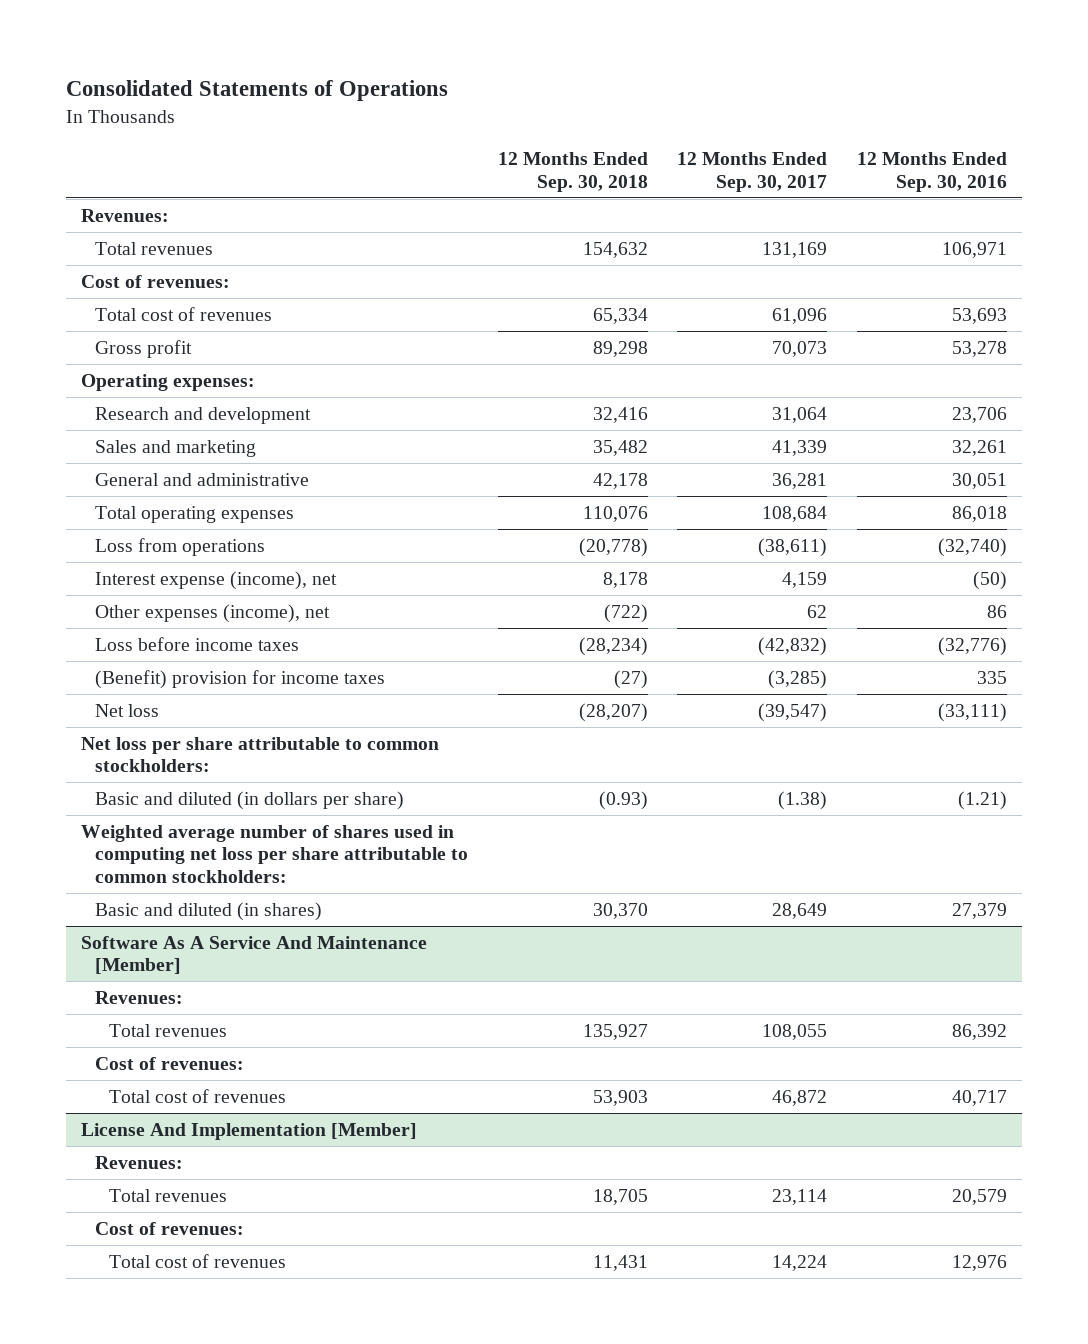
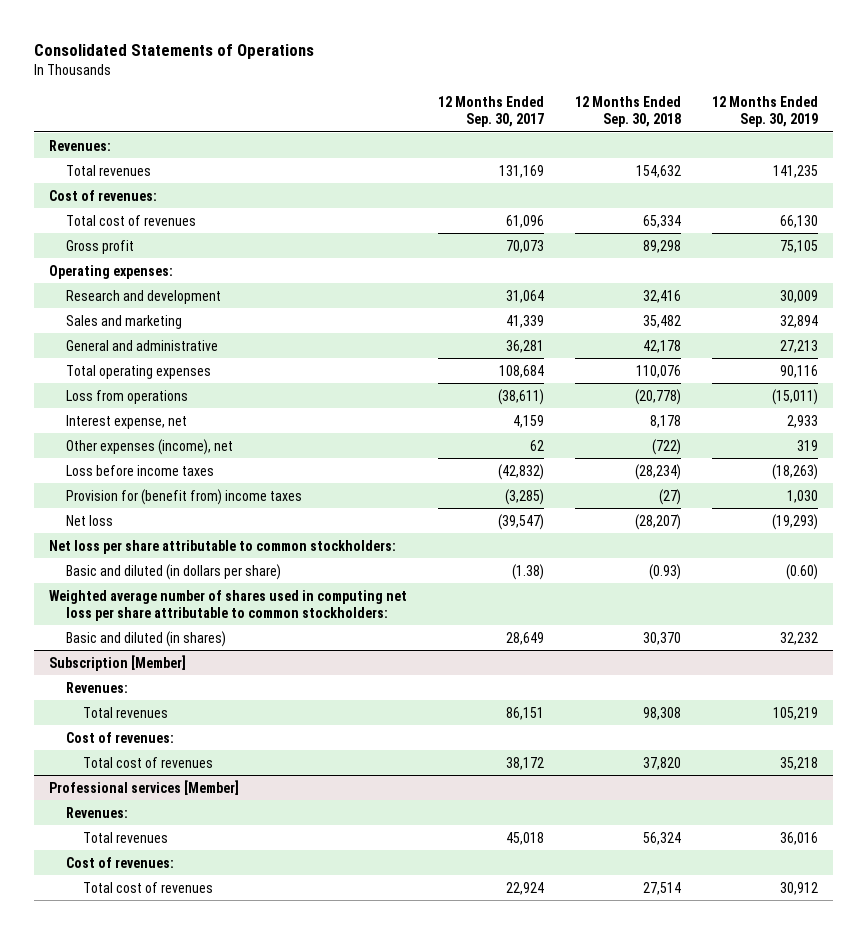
[857,152,1008,192] 12 Months Ended Sep. 30, 2016 -> none
none -> [711,96,818,128] 12 Months Ended Sep. 30, 2019
[95,570,338,590] Interest expense (income), net -> [66,414,188,429] Interest expense, net
[95,669,386,689] (Benefit) provision for income taxes -> [66,488,303,505] Provision for (benefit from) income taxes
[80,935,427,975] Software As A Service And Maintenance [Member] -> none
none -> [49,654,187,671] Subscription [Member]
[582,1023,648,1040] 135,927 -> [642,706,681,720] 98,308
[762,1023,828,1040] 108,055 -> [506,706,545,720] 86,151
[80,1122,417,1140] License And Implementation [Member] -> none
[592,1089,648,1106] 53,903 -> [642,756,681,770] 37,820
[772,1089,828,1106] 46,872 -> [506,756,545,770] 38,172
none -> [49,779,240,795] Professional services [Member]
[592,1188,648,1205] 18,705 -> [642,831,681,845] 56,324
[772,1188,828,1205] 23,114 -> [506,831,545,845] 45,018
[592,1254,648,1271] 11,431 -> [642,881,681,895] 27,514
[772,1254,828,1271] 14,224 -> [506,881,545,895] 22,924

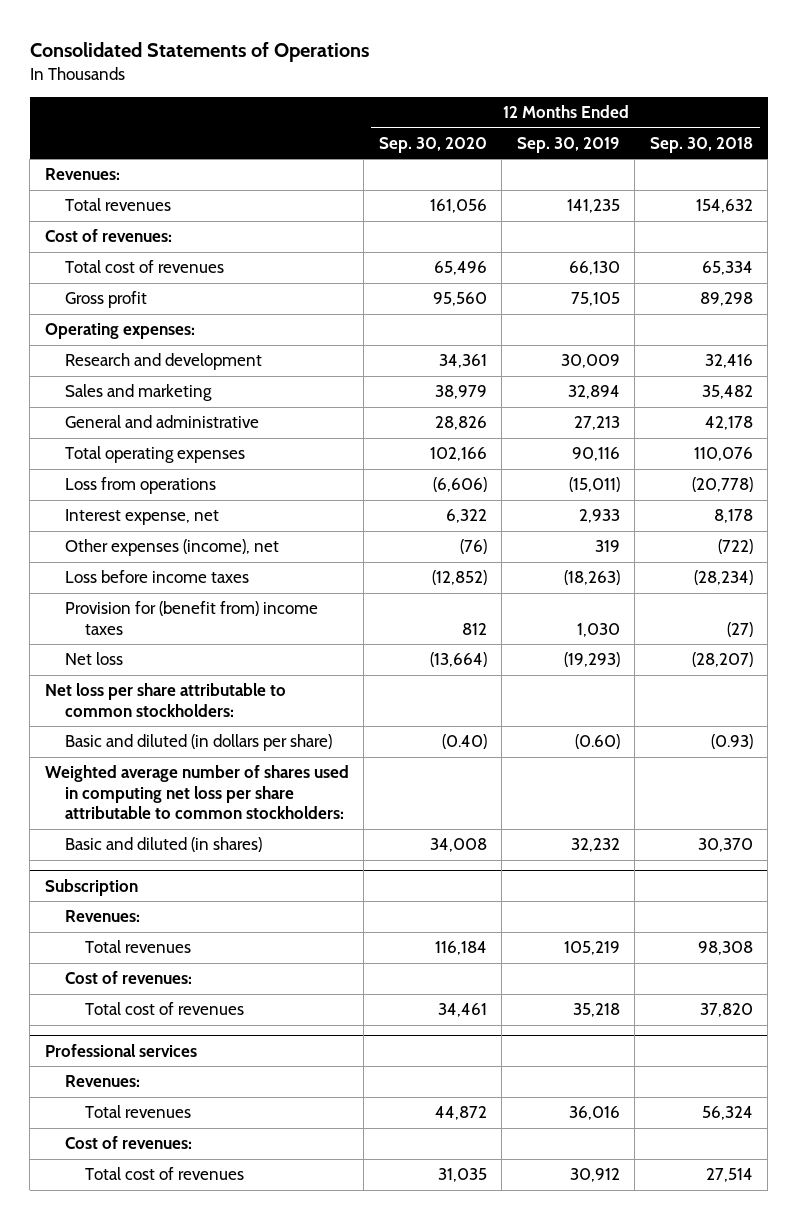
[438,96,545,128] 12 Months Ended Sep. 30, 2017 -> none
none -> [378,137,487,154] Sep. 30, 2020
[49,654,187,671] Subscription [Member] -> [44,878,138,896] Subscription
[49,779,240,795] Professional services [Member] -> [44,1043,197,1057] Professional services

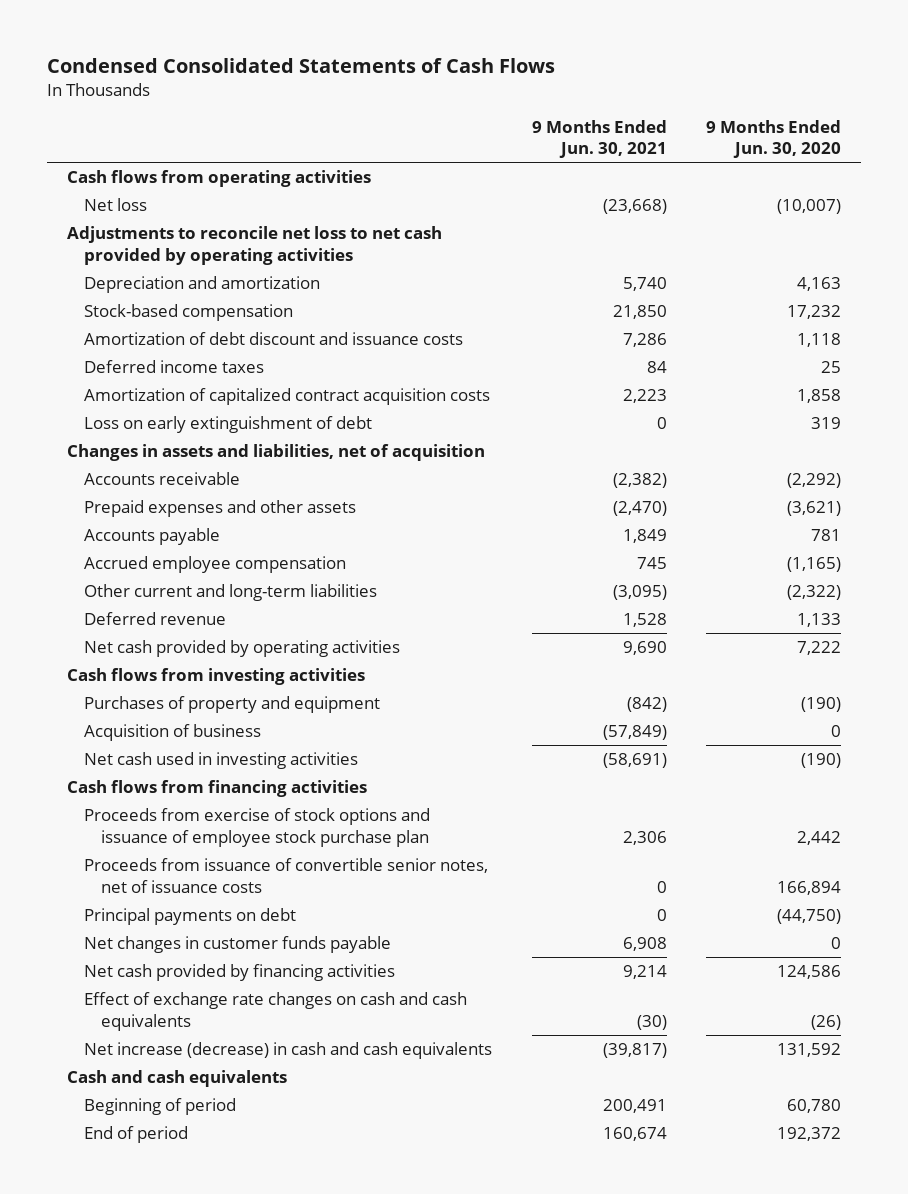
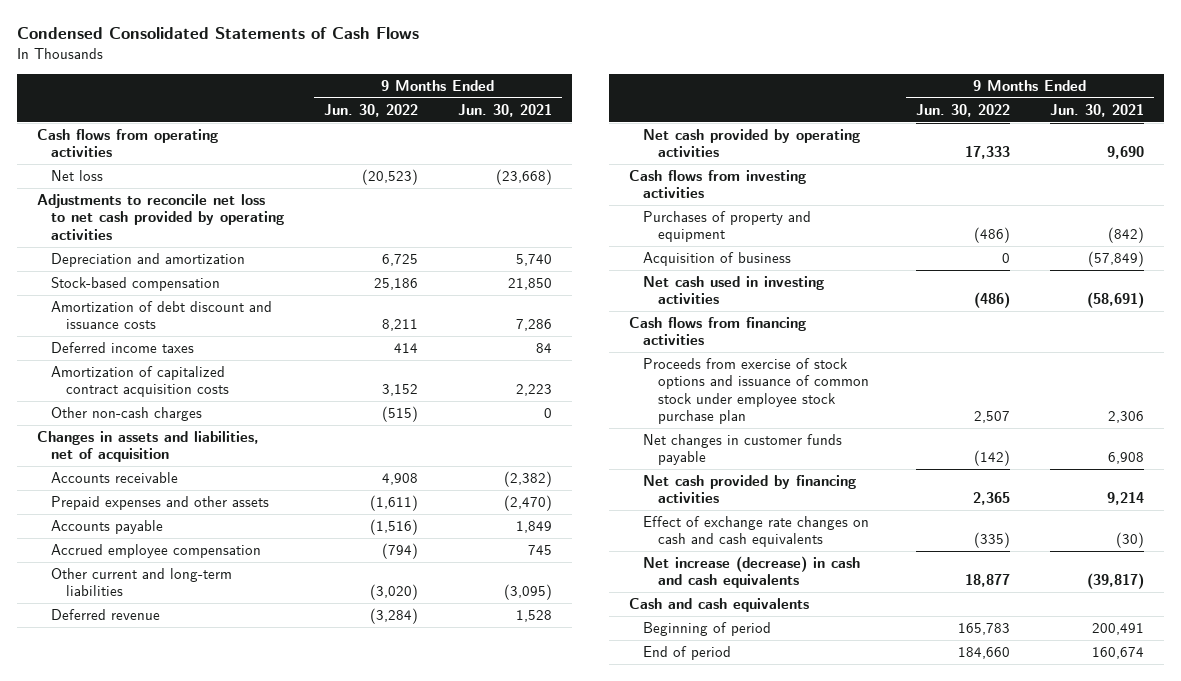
[706,119,842,159] 9 Months Ended Jun. 30, 2020 -> none
none -> [324,103,419,117] Jun. 30, 2022
[84,415,373,433] Loss on early extinguishment of debt -> none
none -> [51,407,203,422] Other non-cash charges
[84,857,489,893] Proceeds from issuance of convertible senior notes, net of issuance costs -> none
[84,907,297,925] Principal payments on debt -> none
[84,807,431,847] Proceeds from exercise of stock options and issuance of employee stock purchase plan -> [643,358,869,425] Proceeds from exercise of stock options and issuance of common stock under employee stock purchase plan

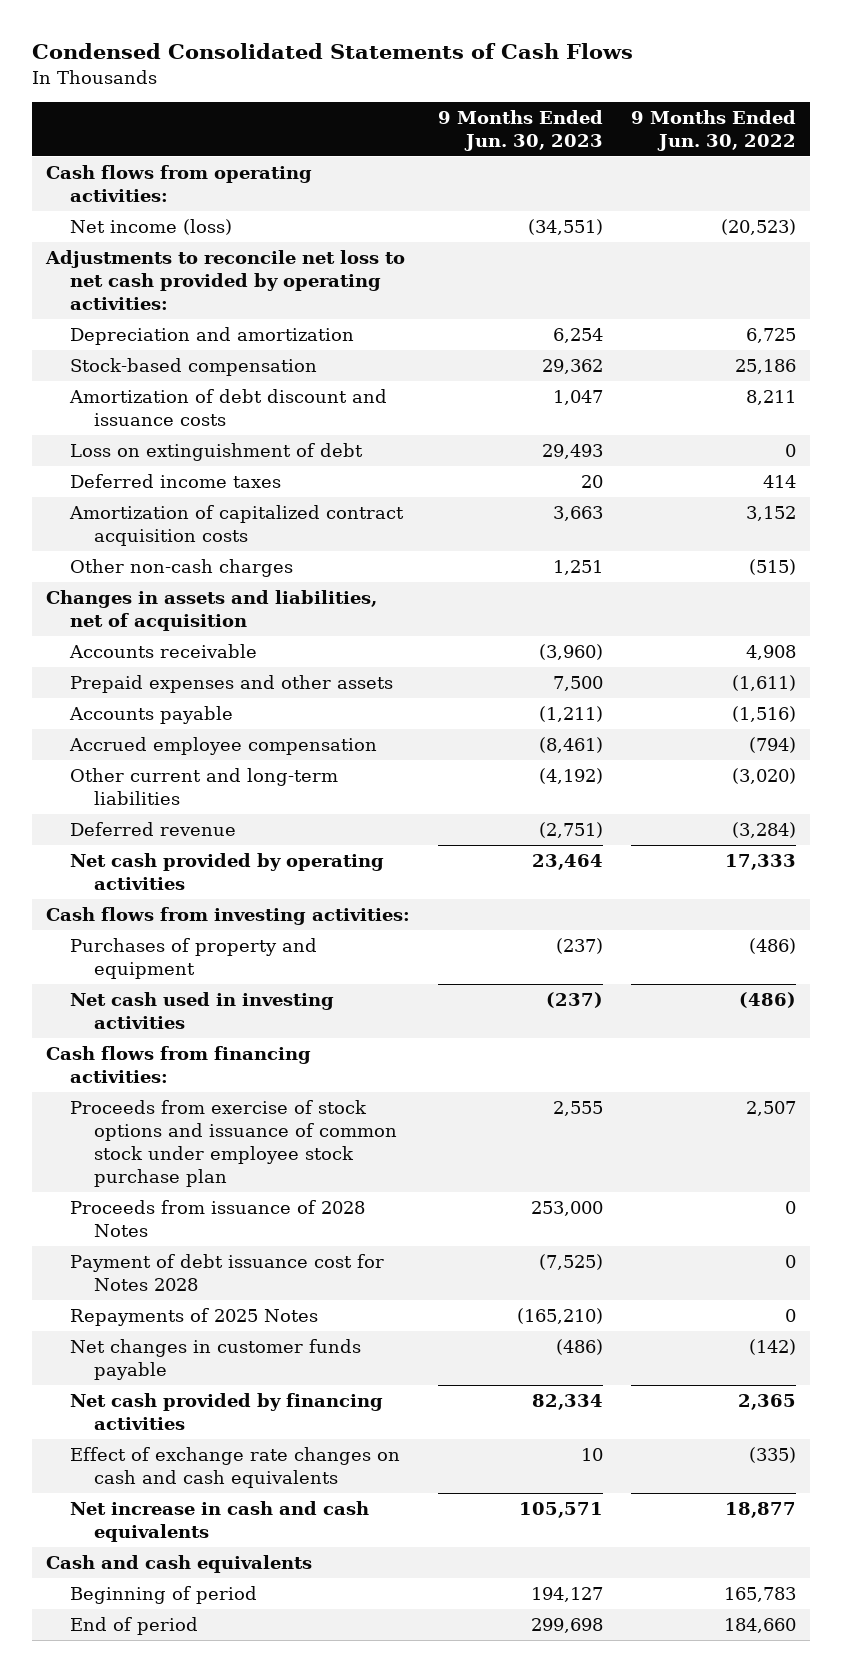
[458,103,553,117] Jun. 30, 2021 -> none
none -> [438,109,604,151] 9 Months Ended Jun. 30, 2023
[36,129,218,158] Cash flows from operating activities -> [45,165,312,203] Cash flows from operating activities:
[51,170,104,182] Net loss -> [70,219,233,236] Net income (loss)
[36,194,285,240] Adjustments to reconcile net loss to net cash provided by operating activities -> [44,250,405,311] Adjustments to reconcile net loss to net cash provided by operating activities:
none -> [70,443,364,462] Loss on extinguishment of debt
[628,170,806,199] Cash flows from investing activities -> [45,907,410,926] Cash flows from investing activities:
[643,252,792,267] Acquisition of business -> none
[628,317,806,346] Cash flows from financing activities -> [45,1046,311,1084] Cash flows from financing activities:
none -> [70,1200,366,1238] Proceeds from issuance of 2028 Notes
none -> [70,1254,385,1292] Payment of debt issuance cost for Notes 2028
none -> [70,1308,319,1327] Repayments of 2025 Notes
[643,556,861,589] Net increase (decrease) in cash and cash equivalents -> [70,1501,370,1543] Net increase in cash and cash equivalents

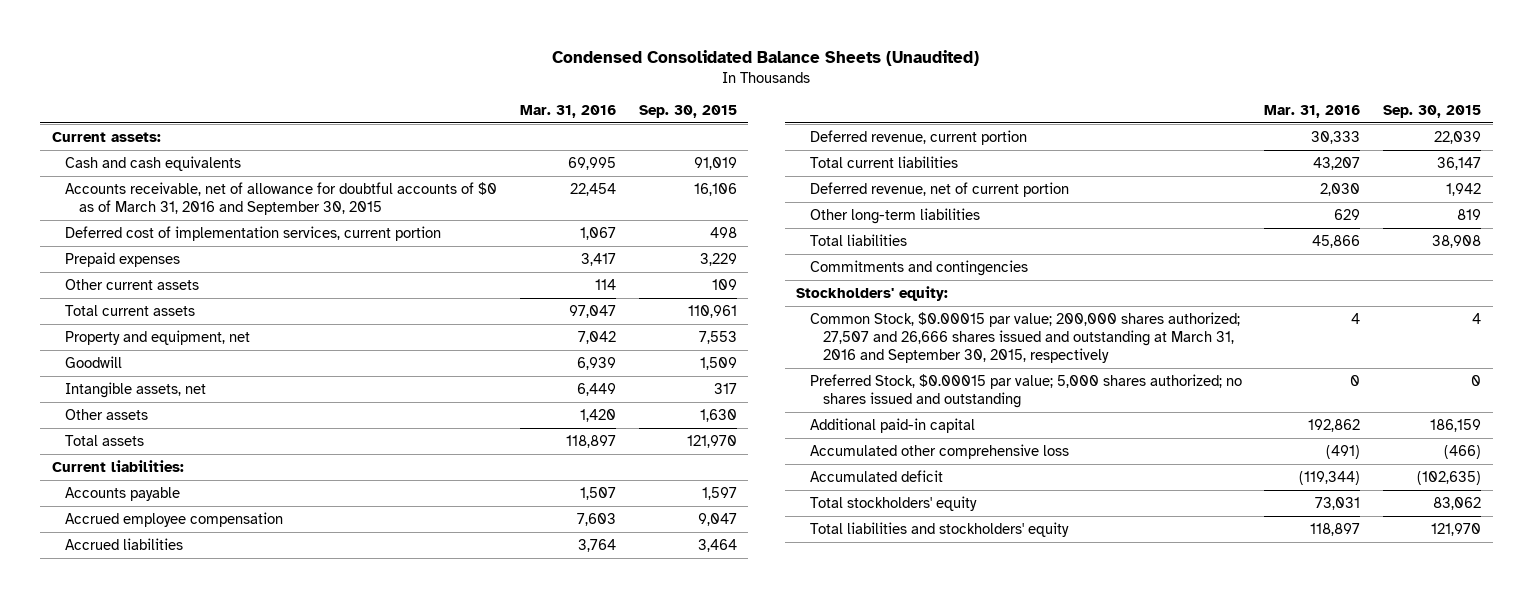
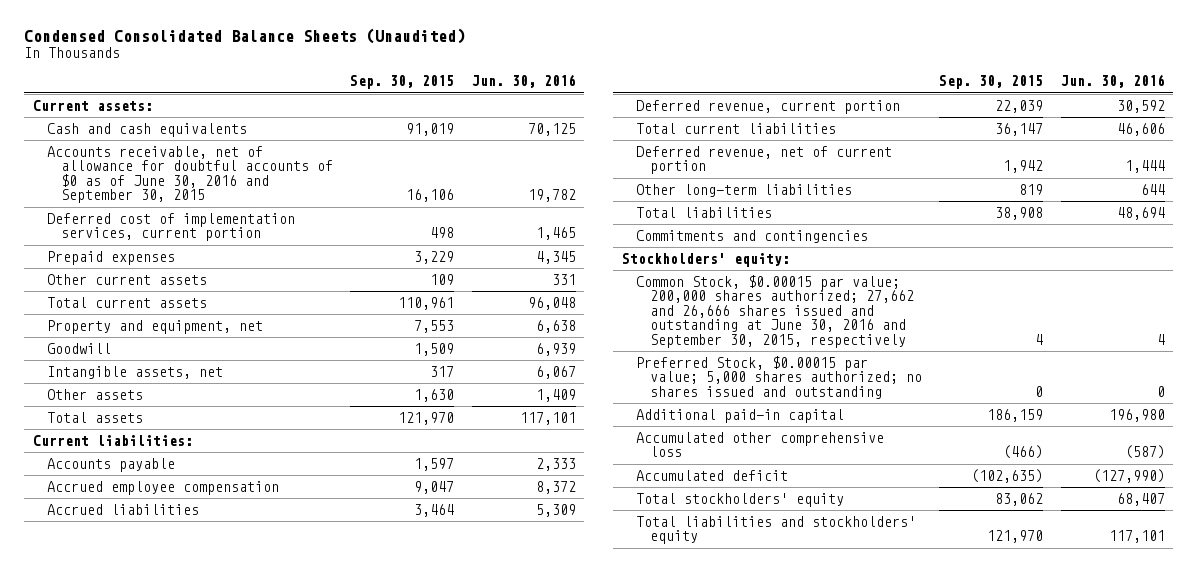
[520,104,617,118] Mar. 31, 2016 -> none
none -> [471,74,576,89] Jun. 30, 2016
[65,181,498,215] Accounts receivable, net of allowance for doubtful accounts of $0 as of March 31, 2016 and September 30, 2015 -> [46,145,333,204] Accounts receivable, net of allowance for doubtful accounts of $0 as of June 30, 2016 and September 30, 2015
[809,311,1240,363] Common Stock, $0.00015 par value; 200,000 shares authorized; 27,507 and 26,666 shares issued and outstanding at March 31, 2016 and September 30, 2015, respectively -> [635,274,914,348] Common Stock, $0.00015 par value; 200,000 shares authorized; 27,662 and 26,666 shares issued and outstanding at June 30, 2016 and September 30, 2015, respectively

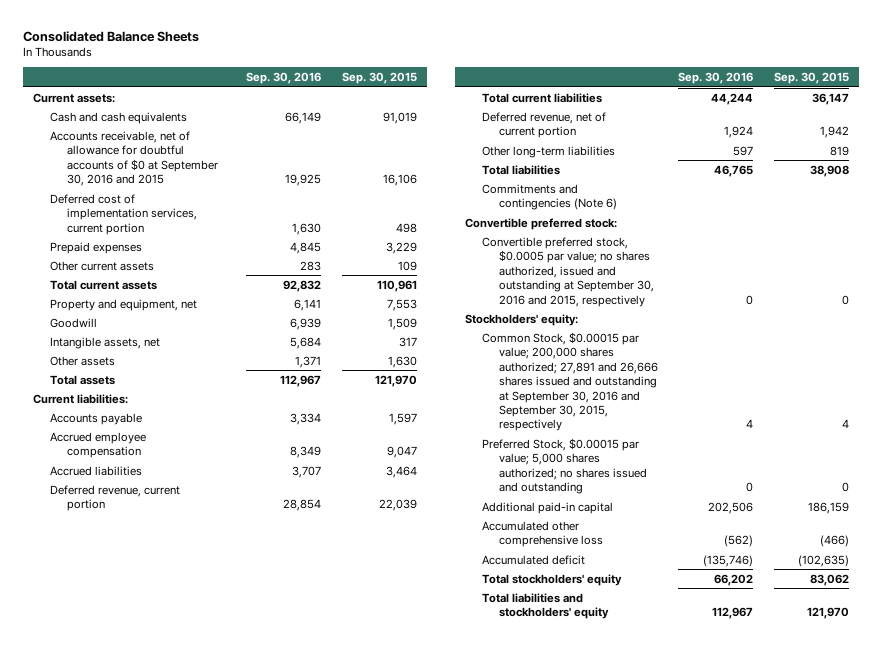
[24,28,466,45] Condensed Consolidated Balance Sheets (Unaudited) -> [23,30,200,42] Consolidated Balance Sheets
[471,74,576,89] Jun. 30, 2016 -> none
none -> [246,71,322,84] Sep. 30, 2016
[46,145,333,204] Accounts receivable, net of allowance for doubtful accounts of $0 as of June 30, 2016 and September 30, 2015 -> [49,130,218,187] Accounts receivable, net of allowance for doubtful accounts of $0 at September 30, 2016 and 2015
[635,229,868,243] Commitments and contingencies -> [481,183,617,211] Commitments and contingencies (Note 6)
none -> [465,217,618,230] Convertible preferred stock:
none -> [481,236,654,307] Convertible preferred stock, $0.0005 par value; no shares authorized, issued and outstanding at September 30, 2016 and 2015, respectively
[635,274,914,348] Common Stock, $0.00015 par value; 200,000 shares authorized; 27,662 and 26,666 shares issued and outstanding at June 30, 2016 and September 30, 2015, respectively -> [481,331,658,432] Common Stock, $0.00015 par value; 200,000 shares authorized; 27,891 and 26,666 shares issued and outstanding at September 30, 2016 and September 30, 2015, respectively

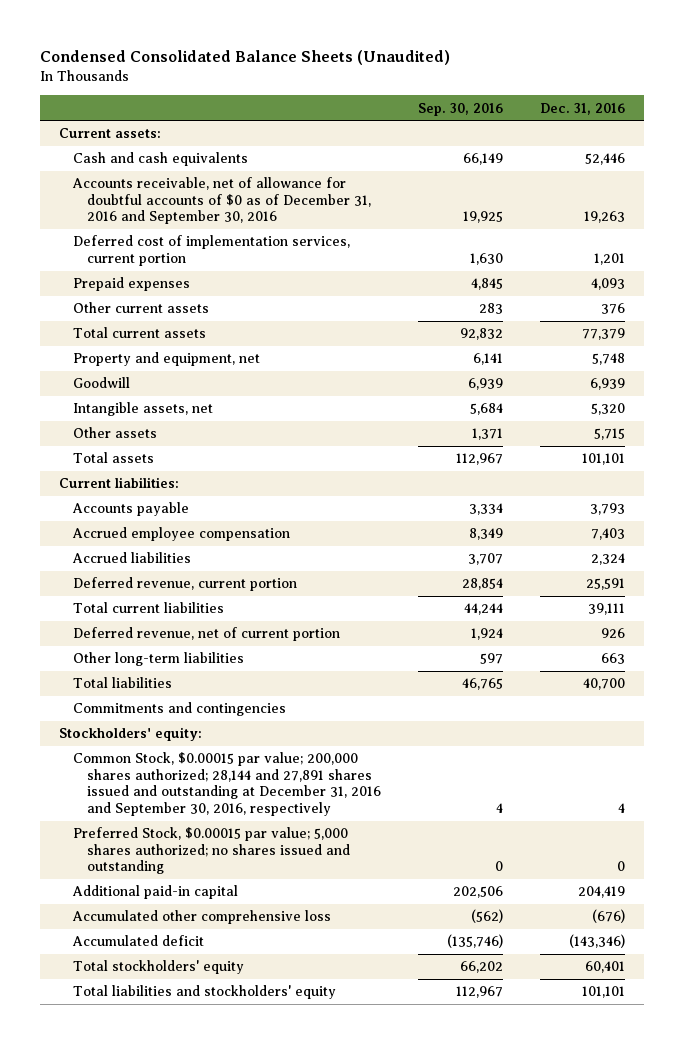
[23,30,200,42] Consolidated Balance Sheets -> [40,50,451,66] Condensed Consolidated Balance Sheets (Unaudited)
[341,71,417,84] Sep. 30, 2015 -> none
none -> [540,102,626,115] Dec. 31, 2016
[49,130,218,187] Accounts receivable, net of allowance for doubtful accounts of $0 at September 30, 2016 and 2015 -> [72,177,372,225] Accounts receivable, net of allowance for doubtful accounts of $0 as of December 31, 2016 and September 30, 2016
[465,217,618,230] Convertible preferred stock: -> none
[481,236,654,307] Convertible preferred stock, $0.0005 par value; no shares authorized, issued and outstanding at September 30, 2016 and 2015, respectively -> none
[481,183,617,211] Commitments and contingencies (Note 6) -> [73,702,287,717] Commitments and contingencies
[481,331,658,432] Common Stock, $0.00015 par value; 200,000 shares authorized; 27,891 and 26,666 shares issued and outstanding at September 30, 2016 and September 30, 2015, respectively -> [73,752,382,816] Common Stock, $0.00015 par value; 200,000 shares authorized; 28,144 and 27,891 shares issued and outstanding at December 31, 2016 and September 30, 2016, respectively

